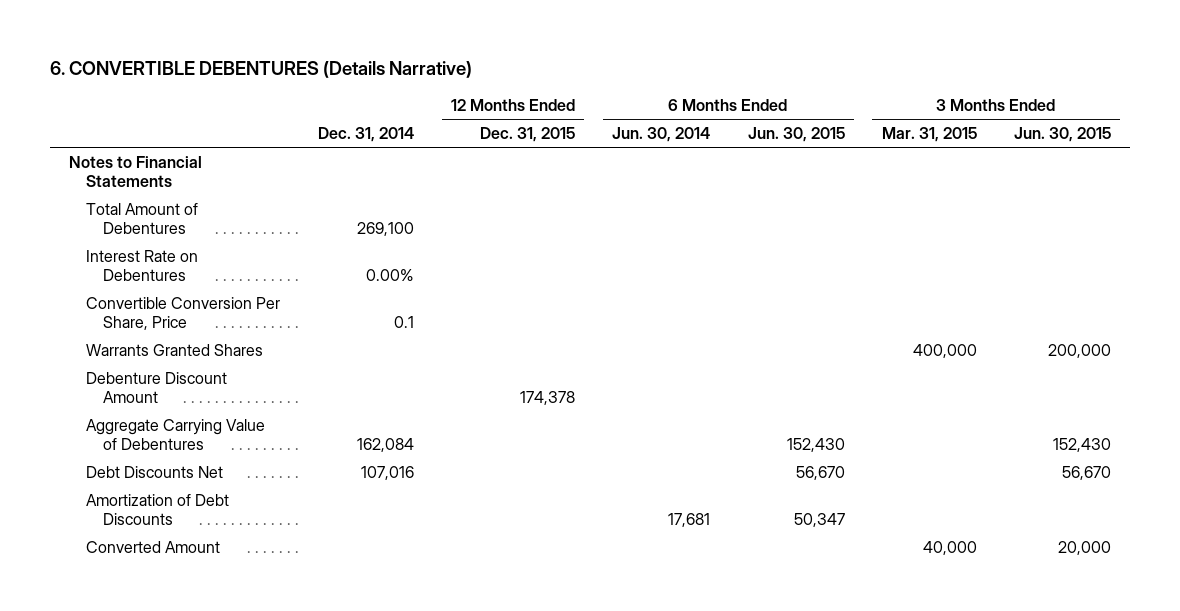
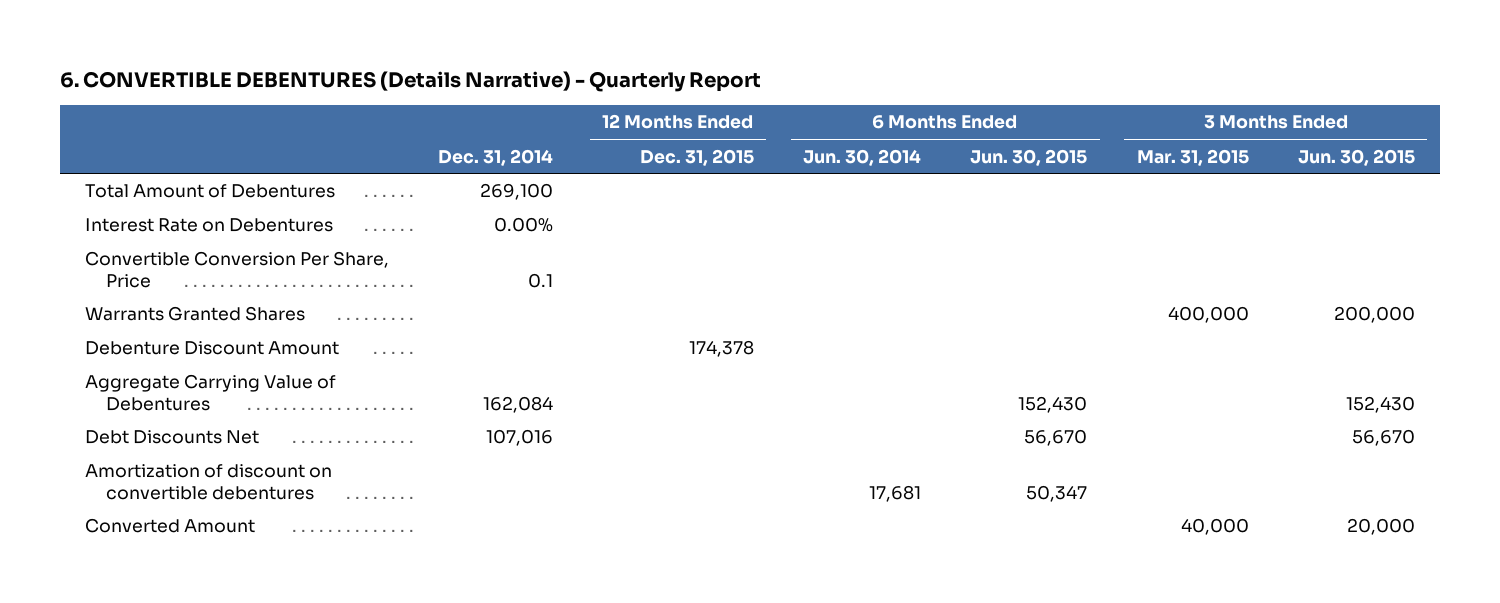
[50,61,473,79] 6. CONVERTIBLE DEBENTURES (Details Narrative) -> [60,71,762,93] 6. CONVERTIBLE DEBENTURES (Details Narrative) - Quarterly Report
[69,155,203,188] Notes to Financial Statements -> none
[86,493,230,526] Amortization of Debt Discounts -> [85,464,333,500] Amortization of discount on convertible debentures

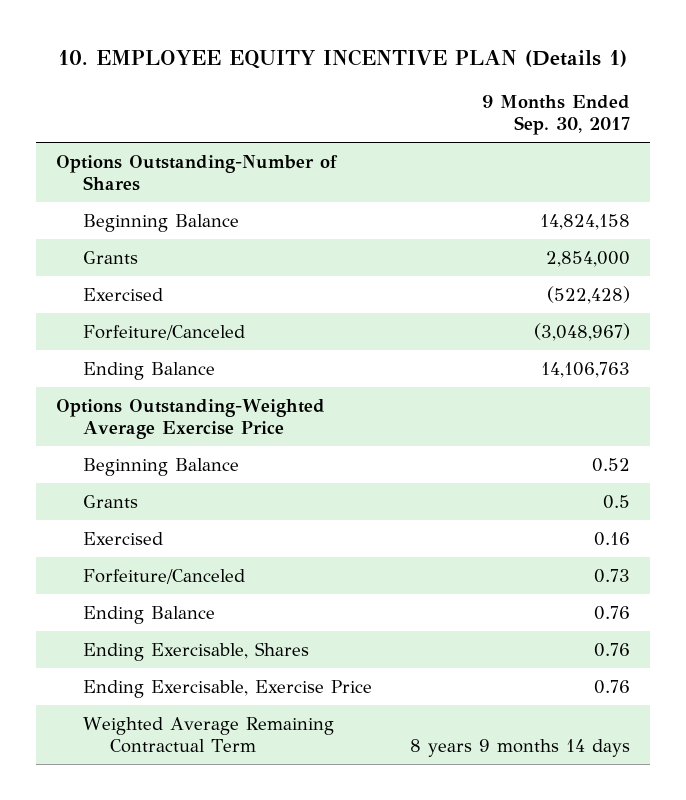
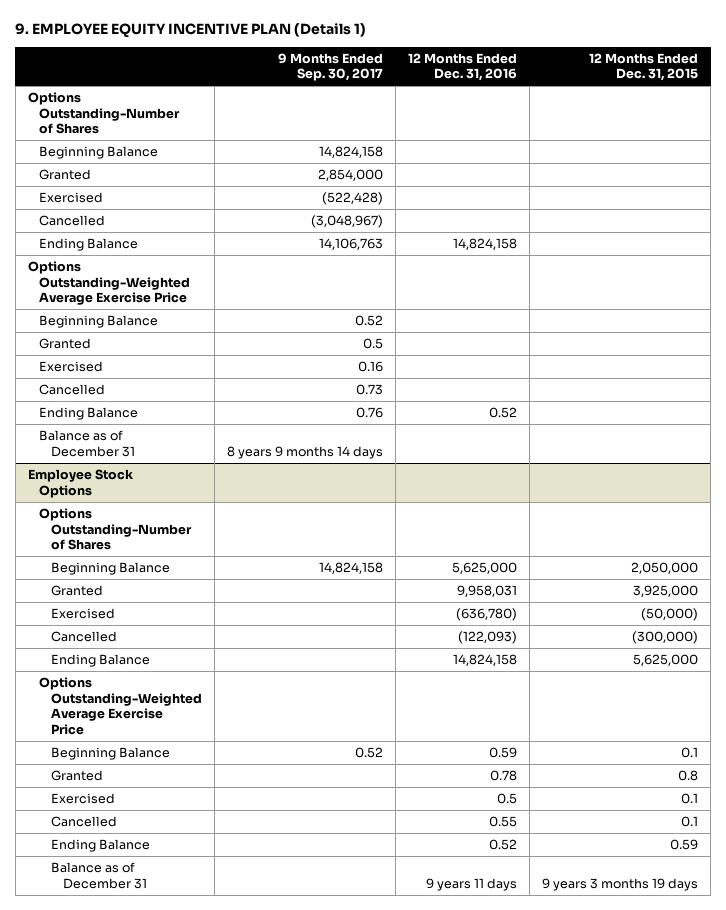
[58,48,628,69] 10. EMPLOYEE EQUITY INCENTIVE PLAN (Details 1) -> [15,23,367,39] 9. EMPLOYEE EQUITY INCENTIVE PLAN (Details 1)
none -> [408,52,518,82] 12 Months Ended Dec. 31, 2016
none -> [589,52,699,82] 12 Months Ended Dec. 31, 2015
[82,250,138,264] Grants -> [39,168,92,180] Granted
[82,324,245,340] Forfeiture/Canceled -> [39,214,106,226] Cancelled
[82,494,138,508] Grants -> [39,337,92,349] Granted
[82,568,245,584] Forfeiture/Canceled -> [39,383,106,395] Cancelled
[82,641,309,661] Ending Exercisable, Shares -> none
[82,679,372,698] Ending Exercisable, Exercise Price -> none
[82,716,334,753] Weighted Average Remaining Contractual Term -> [39,429,136,457] Balance as of December 31
none -> [27,468,133,498] Employee Stock Options
none -> [39,507,193,551] Options Outstanding-Number of Shares
none -> [51,561,171,575] Beginning Balance
none -> [51,584,104,596] Granted
none -> [51,607,116,619] Exercised
none -> [51,630,118,642] Cancelled
none -> [51,653,151,667] Ending Balance
none -> [39,676,203,735] Options Outstanding-Weighted Average Exercise Price
none -> [51,746,171,760] Beginning Balance
none -> [51,769,104,781] Granted
none -> [51,792,116,804] Exercised
none -> [51,815,118,827] Cancelled
none -> [51,838,151,852] Ending Balance
none -> [51,861,147,889] Balance as of December 31

